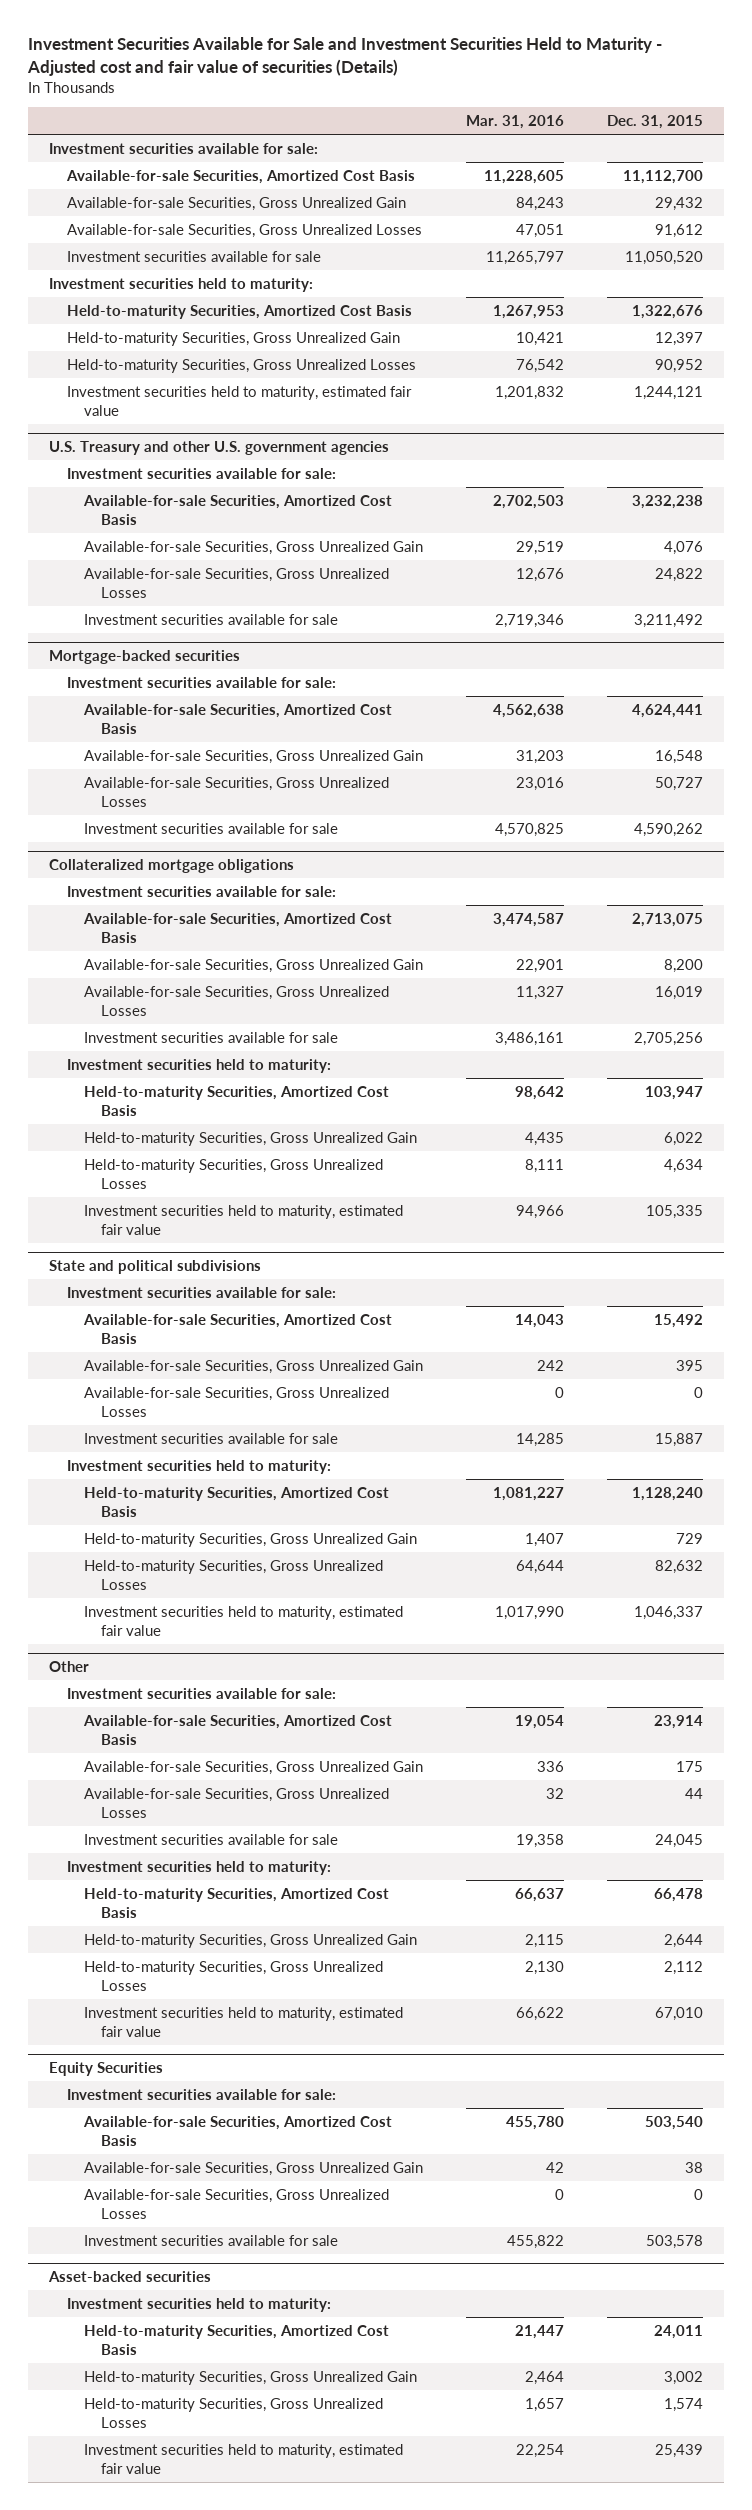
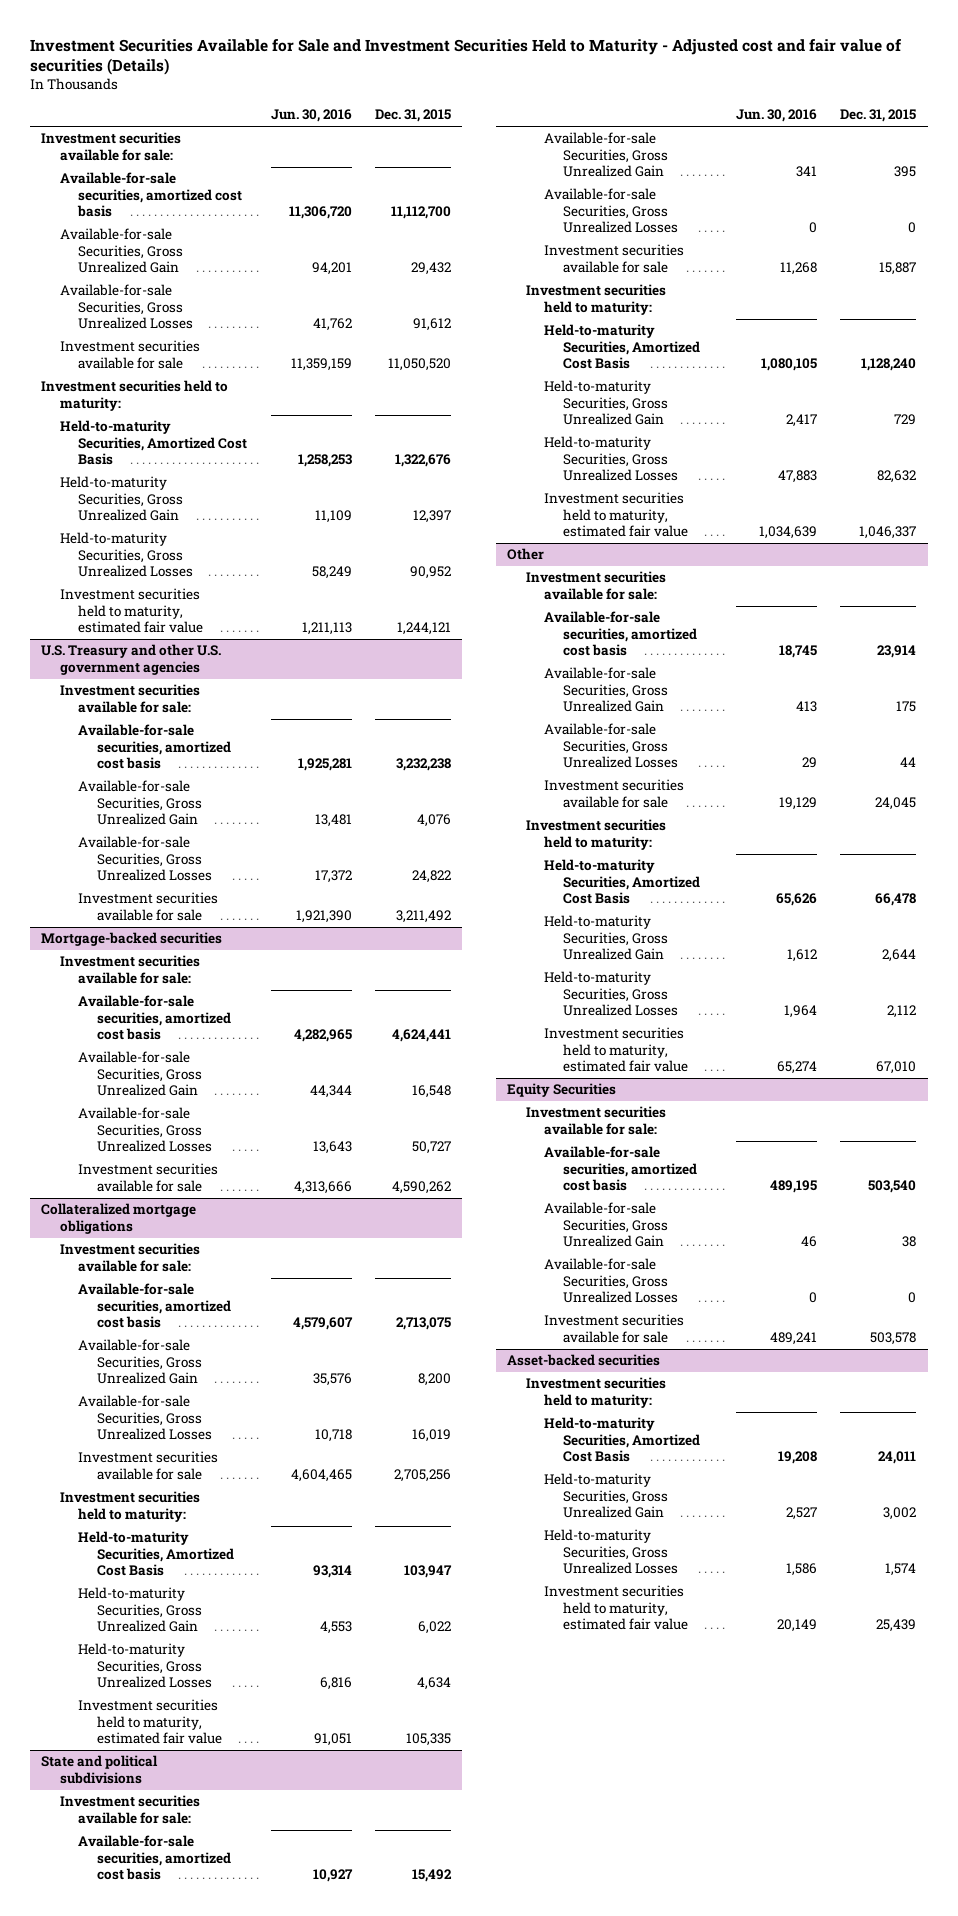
[465,114,564,129] Mar. 31, 2016 -> none
none -> [270,109,352,123] Jun. 30, 2016
[65,169,415,184] Available-for-sale Securities, Amortized Cost Basis -> [59,172,243,218] Available-for-sale securities, amortized cost basis
[82,494,392,525] Available-for-sale Securities, Amortized Cost Basis -> [78,724,231,770] Available-for-sale securities, amortized cost basis
[82,703,392,734] Available-for-sale Securities, Amortized Cost Basis -> [78,995,231,1041] Available-for-sale securities, amortized cost basis
[82,912,392,943] Available-for-sale Securities, Amortized Cost Basis -> [78,1283,231,1329] Available-for-sale securities, amortized cost basis
[82,1313,392,1344] Available-for-sale Securities, Amortized Cost Basis -> [78,1835,231,1881] Available-for-sale securities, amortized cost basis
[82,1714,392,1745] Available-for-sale Securities, Amortized Cost Basis -> [544,611,697,657] Available-for-sale securities, amortized cost basis
[82,2115,392,2146] Available-for-sale Securities, Amortized Cost Basis -> [544,1146,697,1192] Available-for-sale securities, amortized cost basis

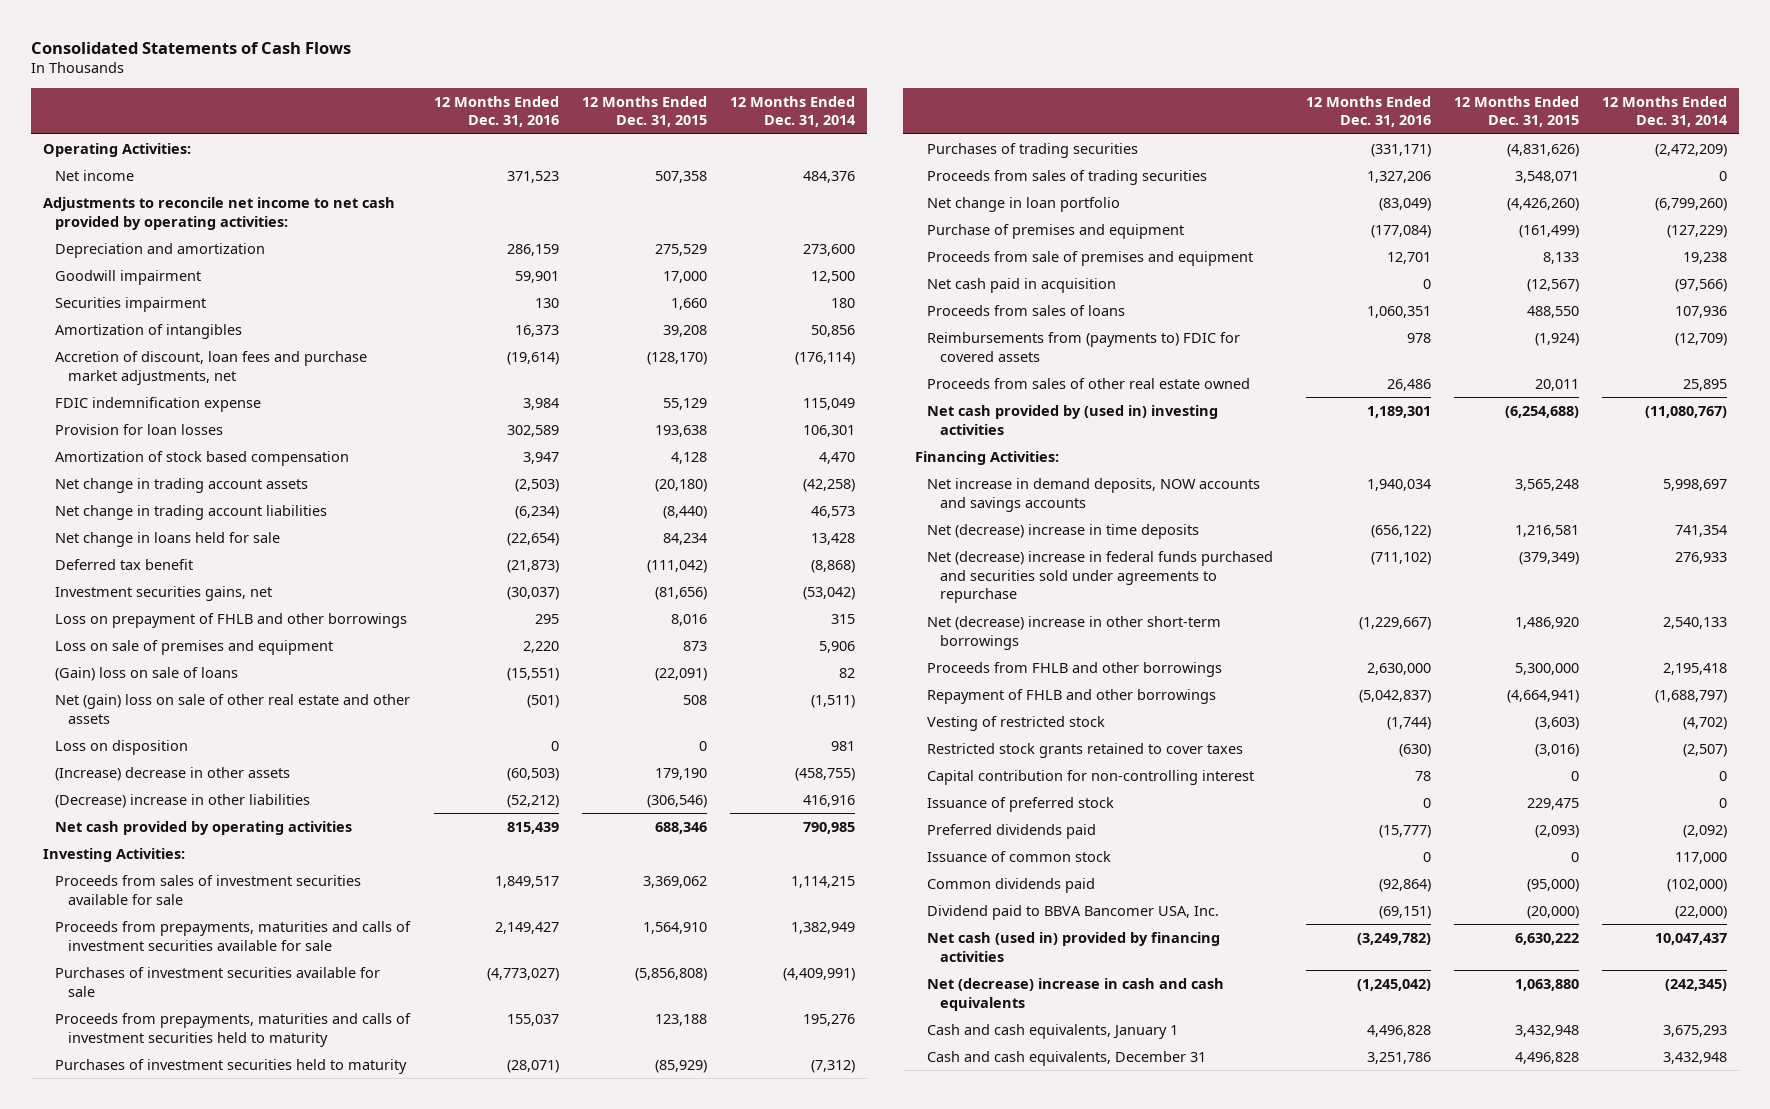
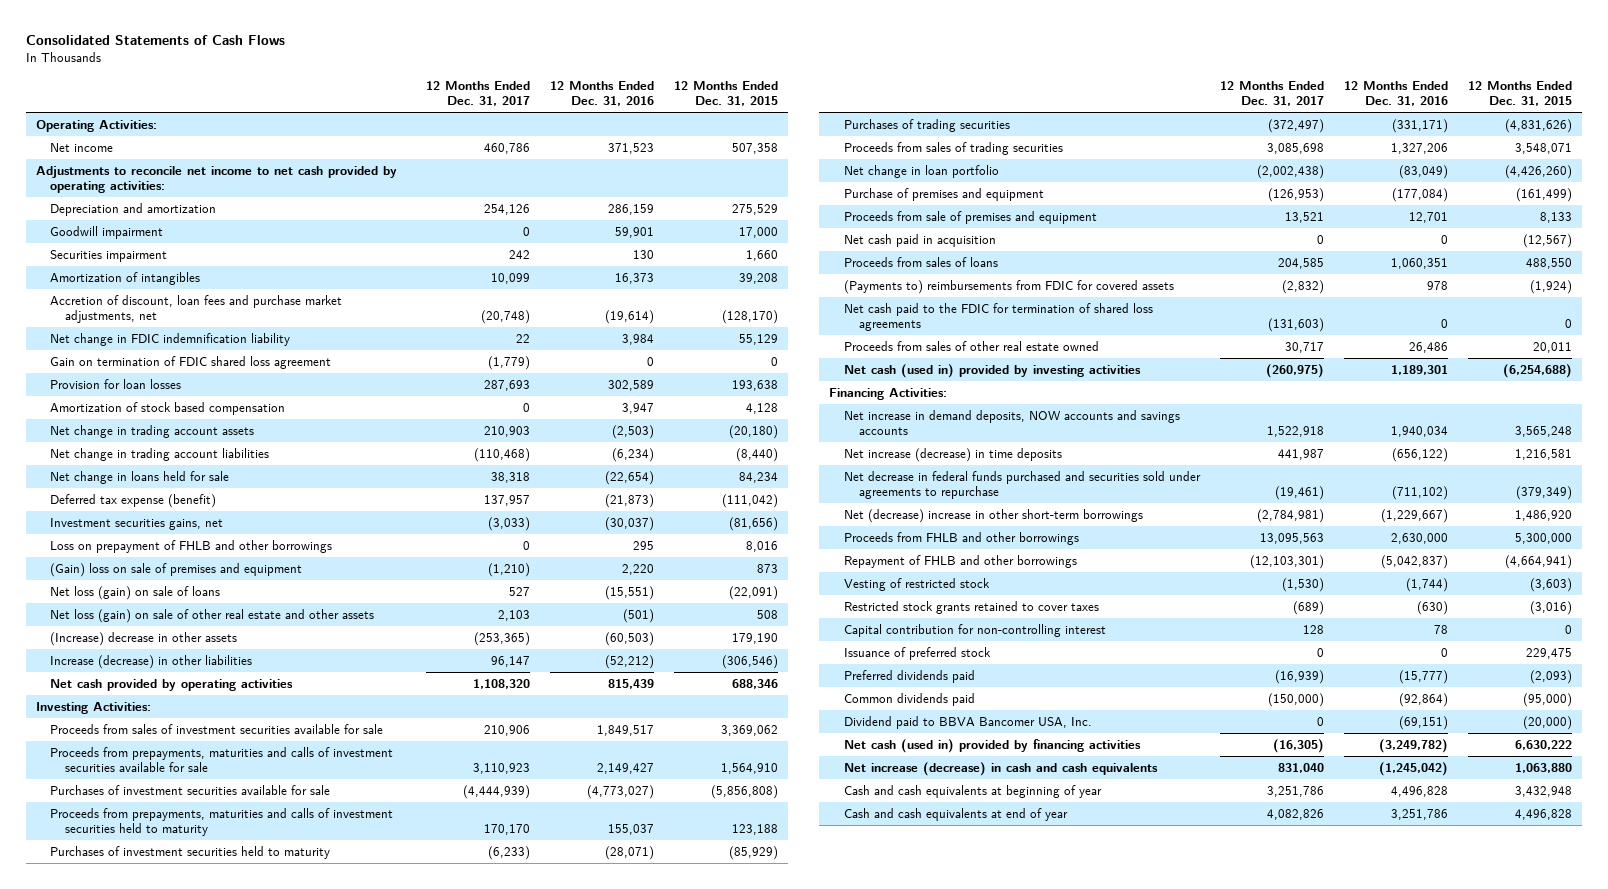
[730,95,857,128] 12 Months Ended Dec. 31, 2014 -> none
none -> [426,80,531,106] 12 Months Ended Dec. 31, 2017
[55,396,262,412] FDIC indemnification expense -> [50,332,291,346] Net change in FDIC indemnification liability
none -> [50,355,332,369] Gain on termination of FDIC shared loss agreement
[55,558,194,570] Deferred tax benefit -> [50,493,217,508] Deferred tax expense (benefit)
[55,739,189,755] Loss on disposition -> none
[55,639,334,655] Loss on sale of premises and equipment -> [50,562,303,577] (Gain) loss on sale of premises and equipment
[55,666,239,681] (Gain) loss on sale of loans -> [50,585,221,600] Net loss (gain) on sale of loans
[55,693,411,724] Net (gain) loss on sale of other real estate and other assets -> [50,608,375,623] Net loss (gain) on sale of other real estate and other assets
[55,793,311,808] (Decrease) increase in other liabilities -> [50,654,253,669] Increase (decrease) in other liabilities
[927,331,1241,362] Reimbursements from (payments to) FDIC for covered assets -> [844,279,1175,294] (Payments to) reimbursements from FDIC for covered assets
none -> [844,302,1154,332] Net cash paid to the FDIC for termination of shared loss agreements
[927,404,1219,435] Net cash provided by (used in) investing activities -> [844,363,1142,378] Net cash (used in) provided by investing activities
[927,523,1200,539] Net (decrease) increase in time deposits -> [844,447,1063,462] Net increase (decrease) in time deposits
[927,550,1274,604] Net (decrease) increase in federal funds purchased and securities sold under agreements to repurchase -> [844,470,1202,500] Net decrease in federal funds purchased and securities sold under agreements to repurchase
[927,850,1112,862] Issuance of common stock -> none
[927,977,1225,1011] Net (decrease) increase in cash and cash equivalents -> [844,761,1159,776] Net increase (decrease) in cash and cash equivalents
[927,1023,1179,1039] Cash and cash equivalents, January 1 -> [844,784,1103,798] Cash and cash equivalents at beginning of year
[927,1050,1207,1066] Cash and cash equivalents, December 31 -> [844,807,1069,821] Cash and cash equivalents at end of year

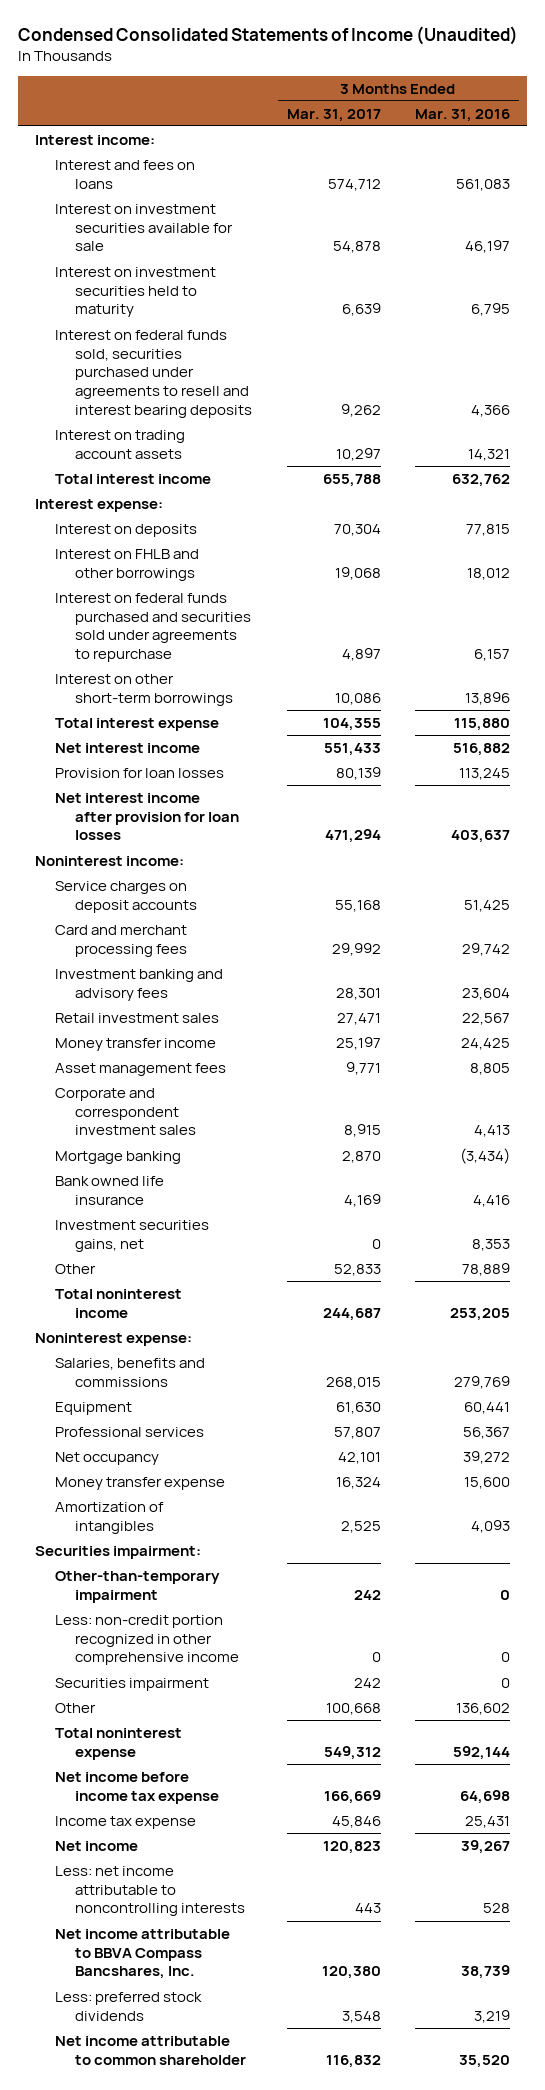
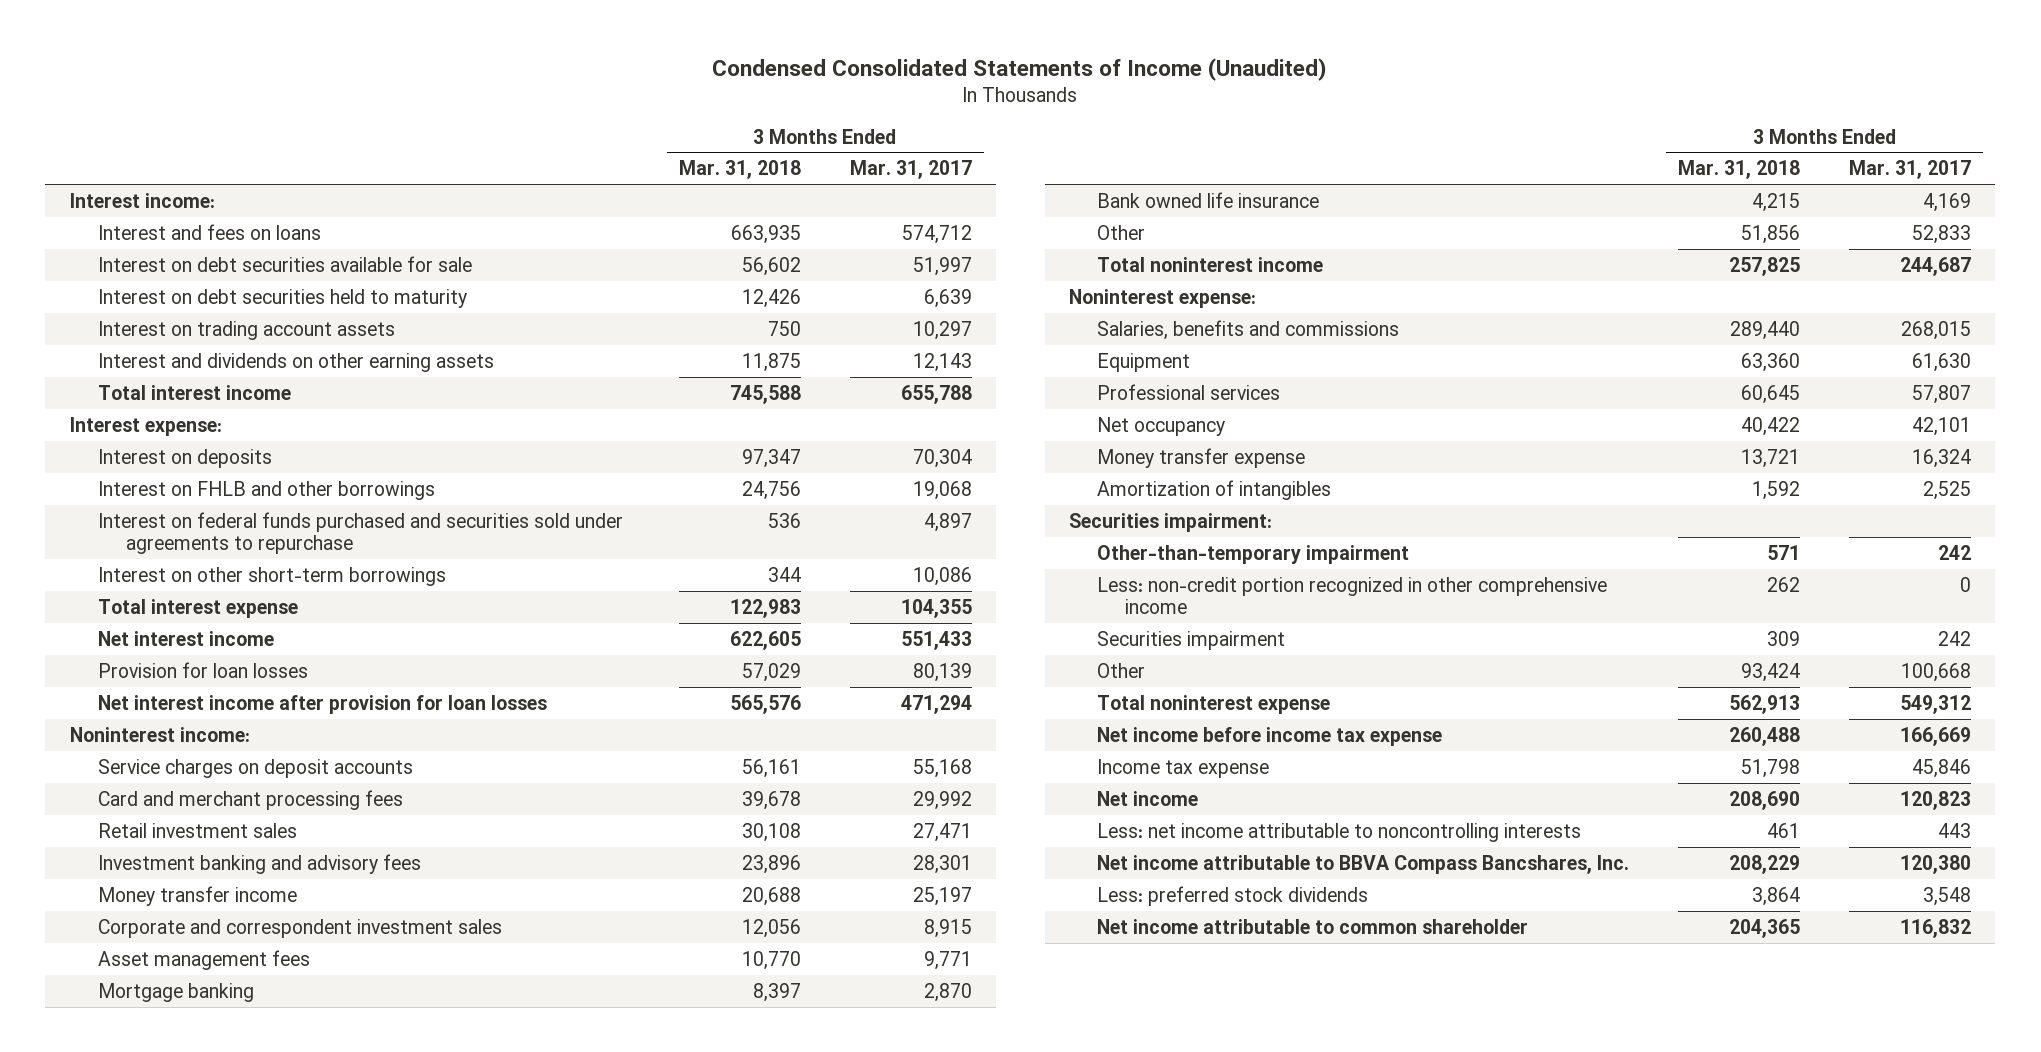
[415,108,511,122] Mar. 31, 2016 -> none
none -> [678,160,801,180] Mar. 31, 2018
[55,329,253,418] Interest on federal funds sold, securities purchased under agreements to resell and interest bearing deposits -> none
[55,203,234,252] Interest on investment securities available for sale -> [98,255,473,272] Interest on debt securities available for sale
[332,241,381,254] 54,878 -> [912,256,972,276] 51,997
[55,266,217,318] Interest on investment securities held to maturity -> [98,288,468,308] Interest on debt securities held to maturity
none -> [98,352,495,372] Interest and dividends on other earning assets
[55,968,224,1001] Investment banking and advisory fees -> [98,853,422,874] Investment banking and advisory fees
[55,1062,227,1076] Asset management fees -> [98,949,311,970] Asset management fees
[55,1219,210,1252] Investment securities gains, net -> none

